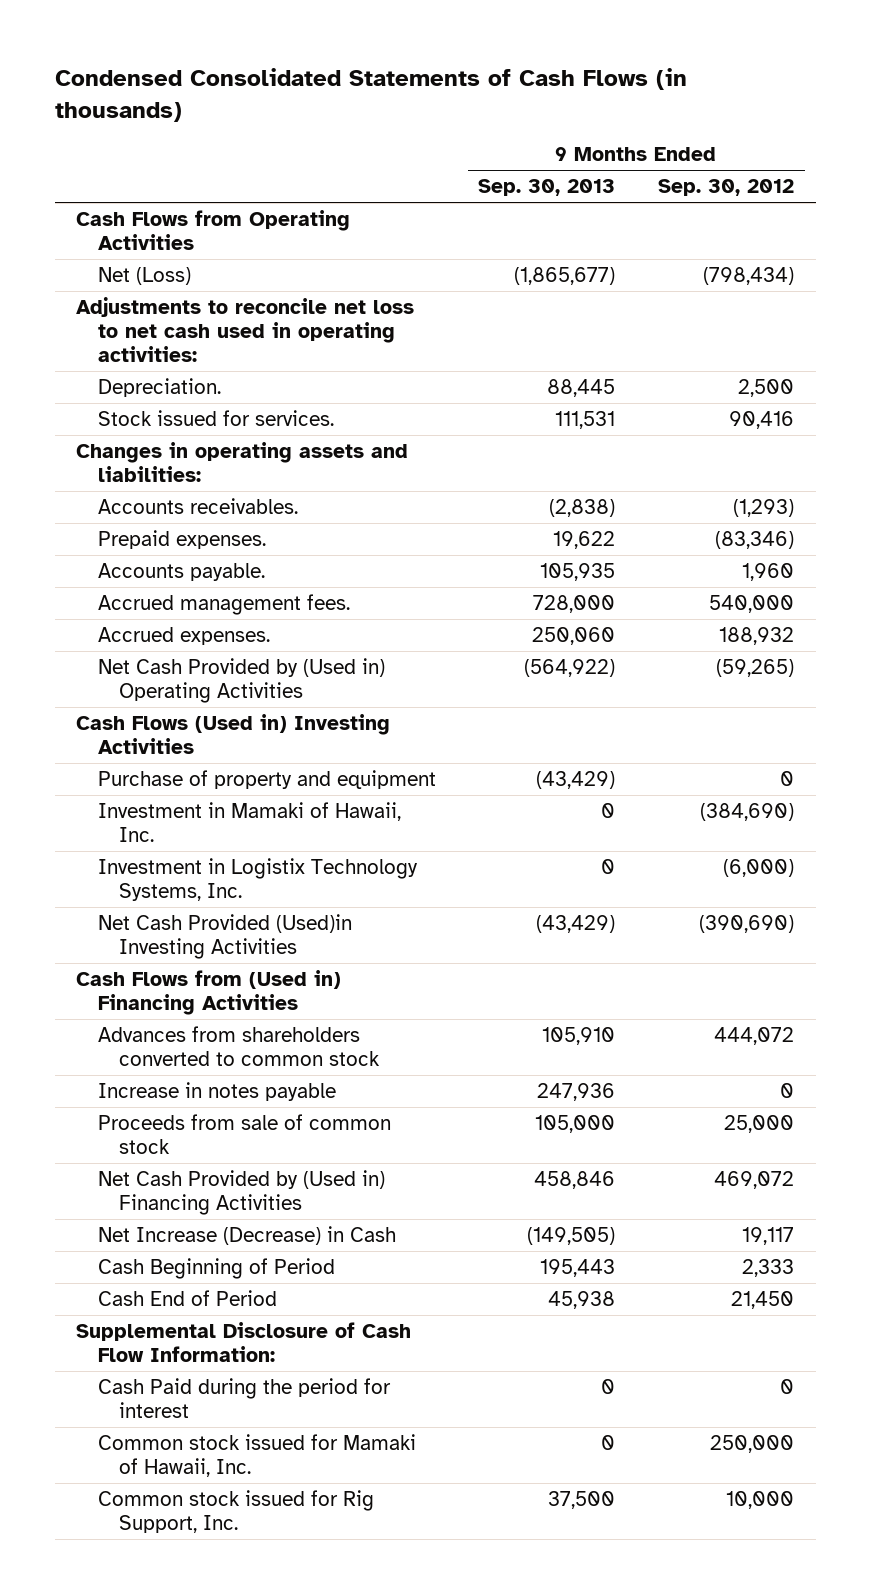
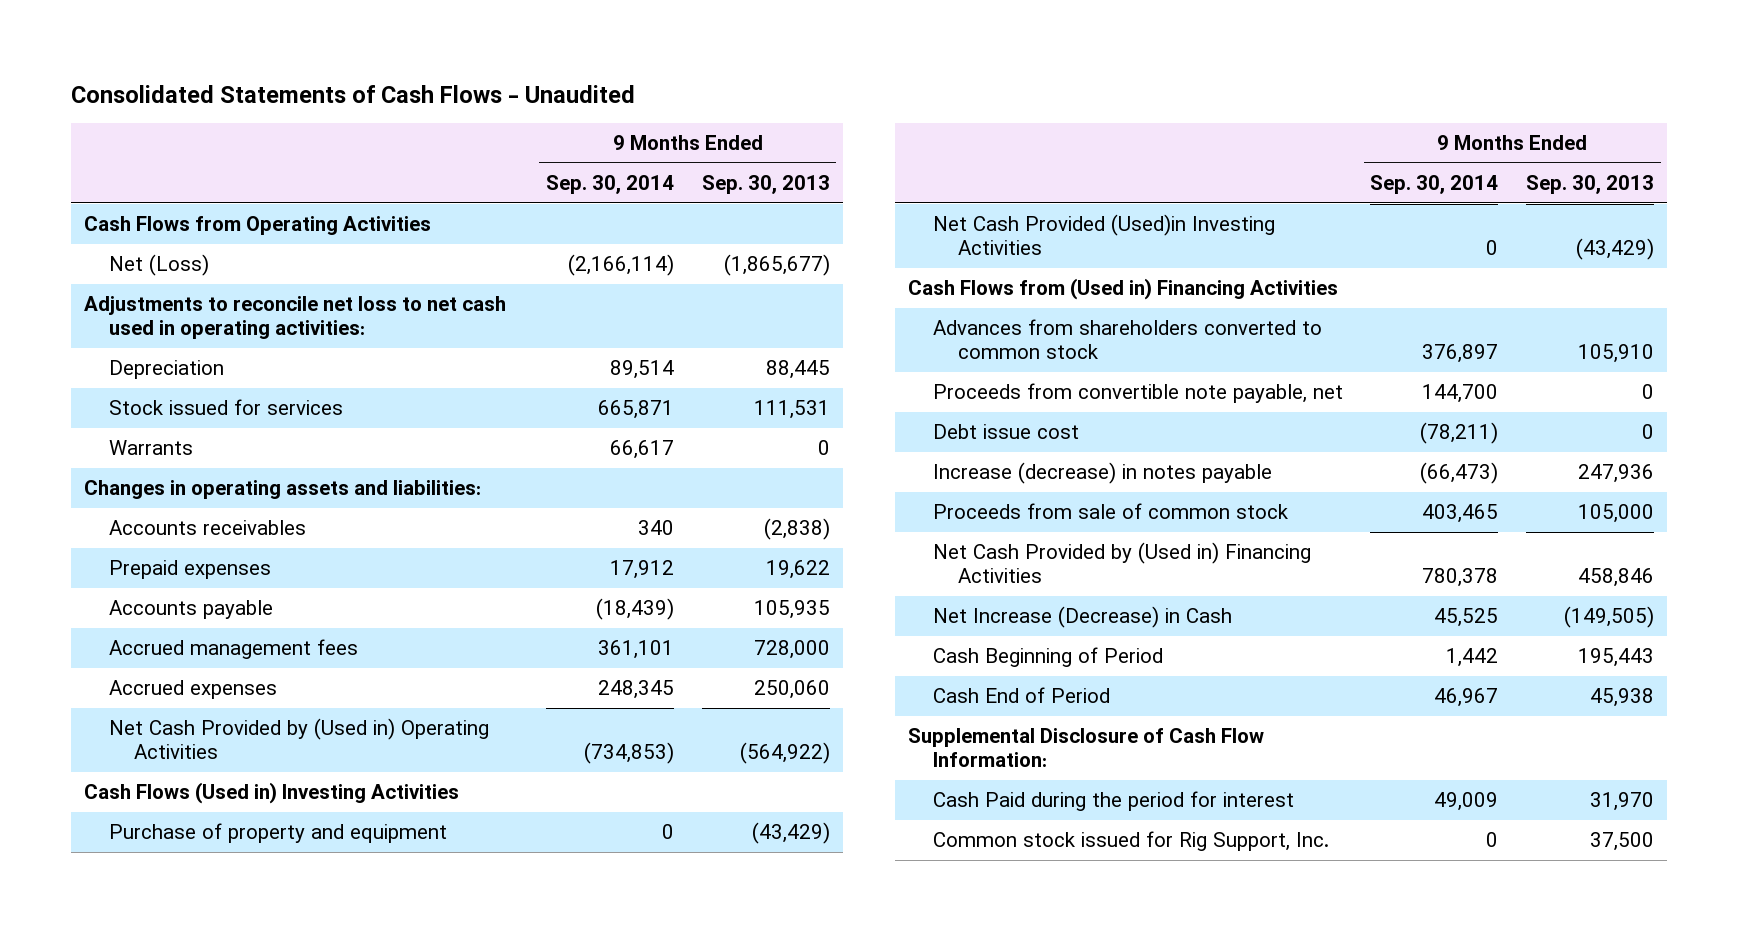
[54,68,687,122] Condensed Consolidated Statements of Cash Flows (in thousands) -> [70,84,635,103] Consolidated Statements of Cash Flows - Unaudited
[658,179,795,197] Sep. 30, 2012 -> none
none -> [546,175,675,195] Sep. 30, 2014
[97,377,221,397] Depreciation. -> [109,360,225,380] Depreciation
[97,409,334,426] Stock issued for services. -> [109,399,344,416] Stock issued for services
none -> [109,440,194,456] Warrants
[97,497,298,514] Accounts receivables. -> [109,520,307,536] Accounts receivables
[97,529,266,549] Prepaid expenses. -> [109,560,272,580] Prepaid expenses
[97,562,265,581] Accounts payable. -> [109,600,274,620] Accounts payable
[97,593,350,615] Accrued management fees. -> [109,639,359,660] Accrued management fees
[97,626,270,645] Accrued expenses. -> [109,680,278,700] Accrued expenses
[97,801,401,842] Investment in Mamaki of Hawaii, Inc. -> none
[97,857,418,901] Investment in Logistix Technology Systems, Inc. -> none
none -> [933,383,1344,404] Proceeds from convertible note payable, net
none -> [933,424,1080,440] Debt issue cost
[97,1081,336,1101] Increase in notes payable -> [933,462,1273,485] Increase (decrease) in notes payable
[97,1433,416,1477] Common stock issued for Mamaki of Hawaii, Inc. -> none
[601,1378,616,1394] 0 -> [1589,792,1654,812] 31,970

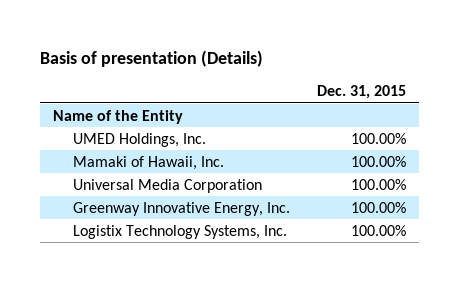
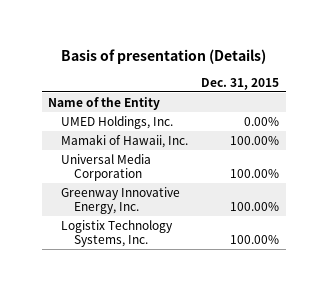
[350,132,406,144] 100.00% -> [244,116,280,126] 0.00%

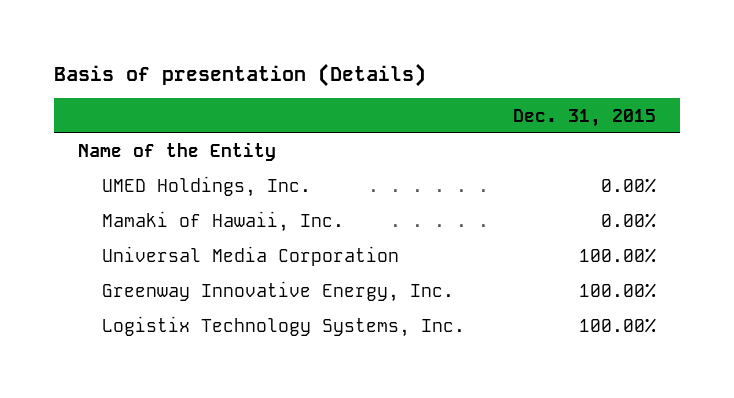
[230,135,280,145] 100.00% -> [600,213,656,229] 0.00%

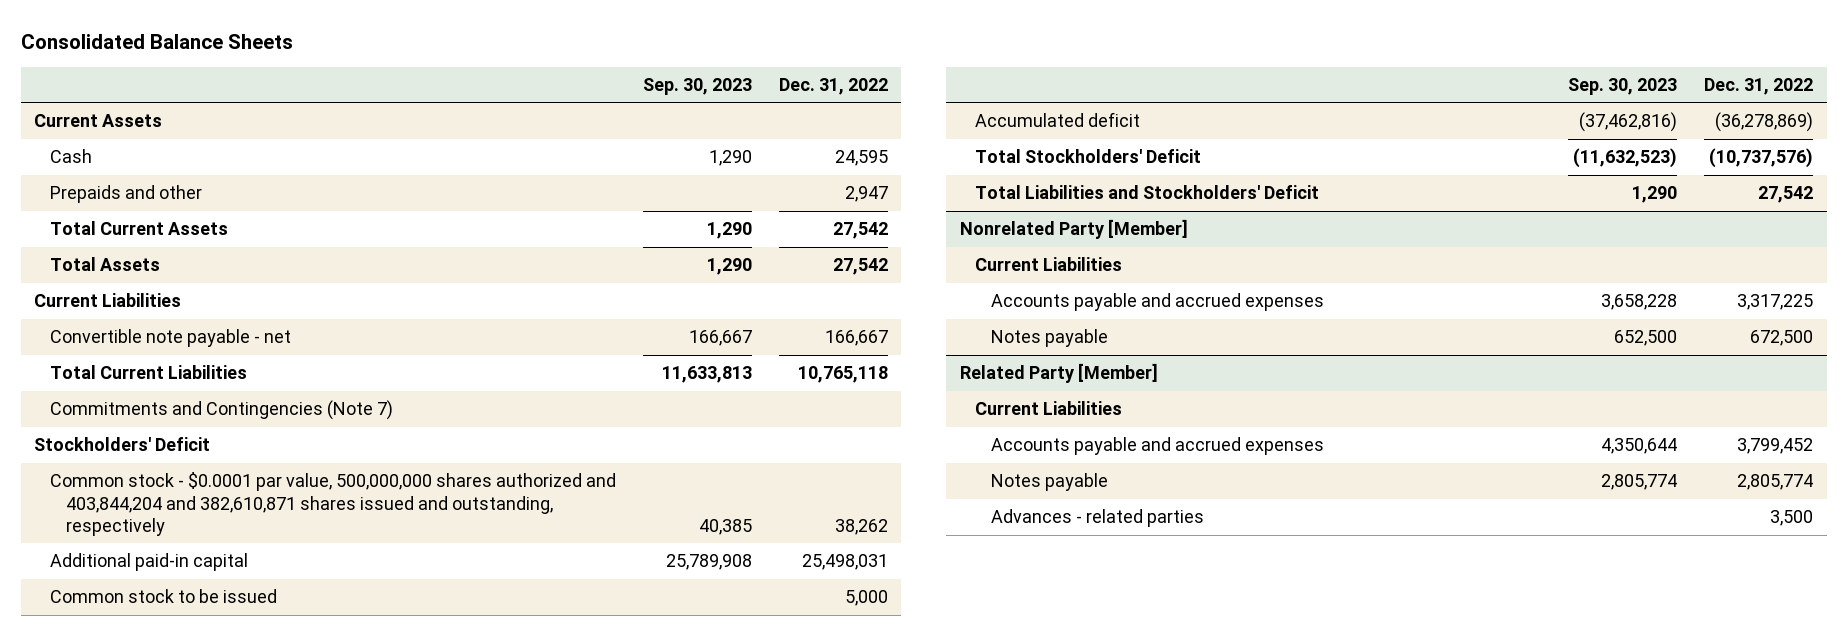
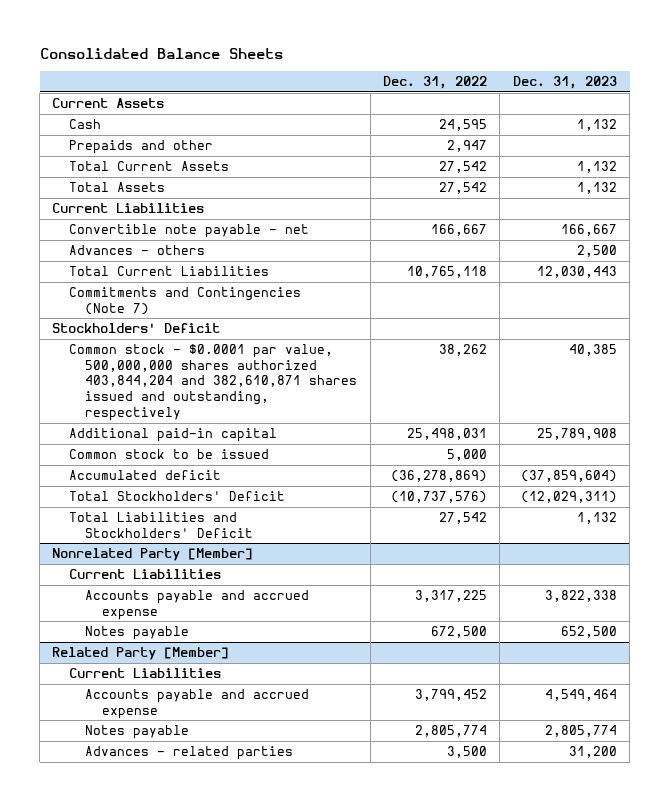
[642,77,752,95] Sep. 30, 2023 -> none
none -> [512,75,617,89] Dec. 31, 2023
none -> [68,245,205,256] Advances - others
[49,472,616,536] Common stock - $0.0001 par value, 500,000,000 shares authorized and 403,844,204 and 382,610,871 shares issued and outstanding, respectively -> [68,344,358,421] Common stock - $0.0001 par value, 500,000,000 shares authorized 403,844,204 and 382,610,871 shares issued and outstanding, respectively
[990,293,1324,312] Accounts payable and accrued expenses -> [85,590,310,620] Accounts payable and accrued expense
[990,437,1324,456] Accounts payable and accrued expenses -> [85,689,310,719] Accounts payable and accrued expense

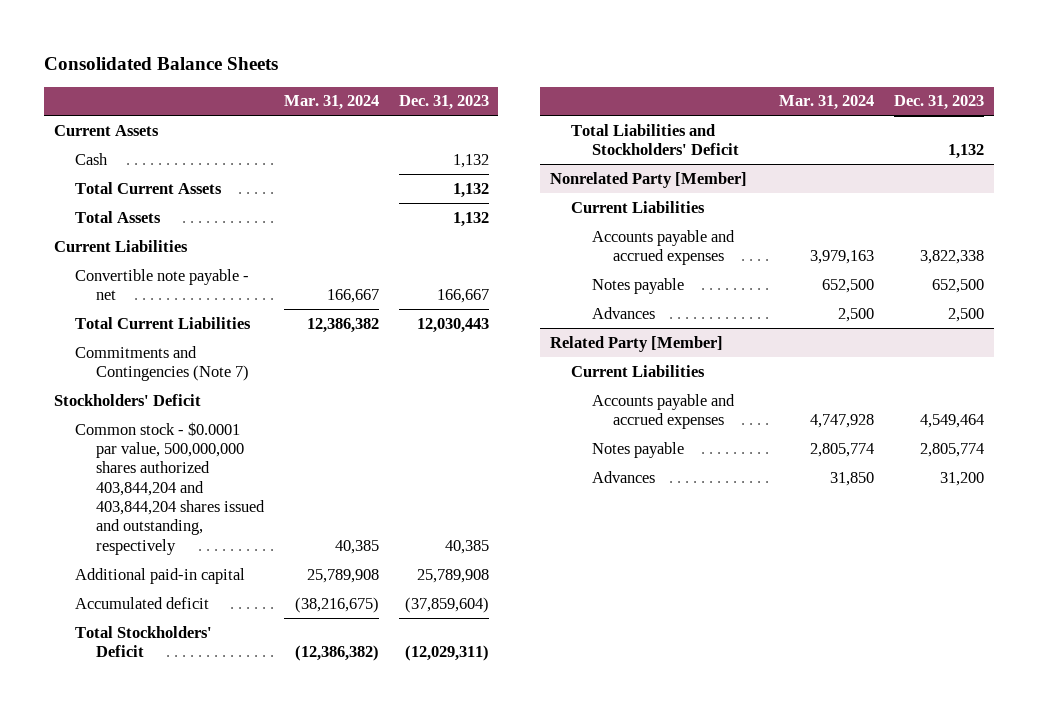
[383,75,488,89] Dec. 31, 2022 -> none
none -> [283,95,379,111] Mar. 31, 2024
[68,140,213,155] Prepaids and other -> none
[68,245,205,256] Advances - others -> none
[68,344,358,421] Common stock - $0.0001 par value, 500,000,000 shares authorized 403,844,204 and 382,610,871 shares issued and outstanding, respectively -> [75,421,266,555] Common stock - $0.0001 par value, 500,000,000 shares authorized 403,844,204 and 403,844,204 shares issued and outstanding, respectively
[68,449,269,460] Common stock to be issued -> none
[85,590,310,620] Accounts payable and accrued expense -> [591,229,735,266] Accounts payable and accrued expenses
none -> [591,306,655,319] Advances
[85,689,310,719] Accounts payable and accrued expense -> [591,393,735,430] Accounts payable and accrued expenses
[85,746,294,761] Advances - related parties -> [591,470,655,483] Advances

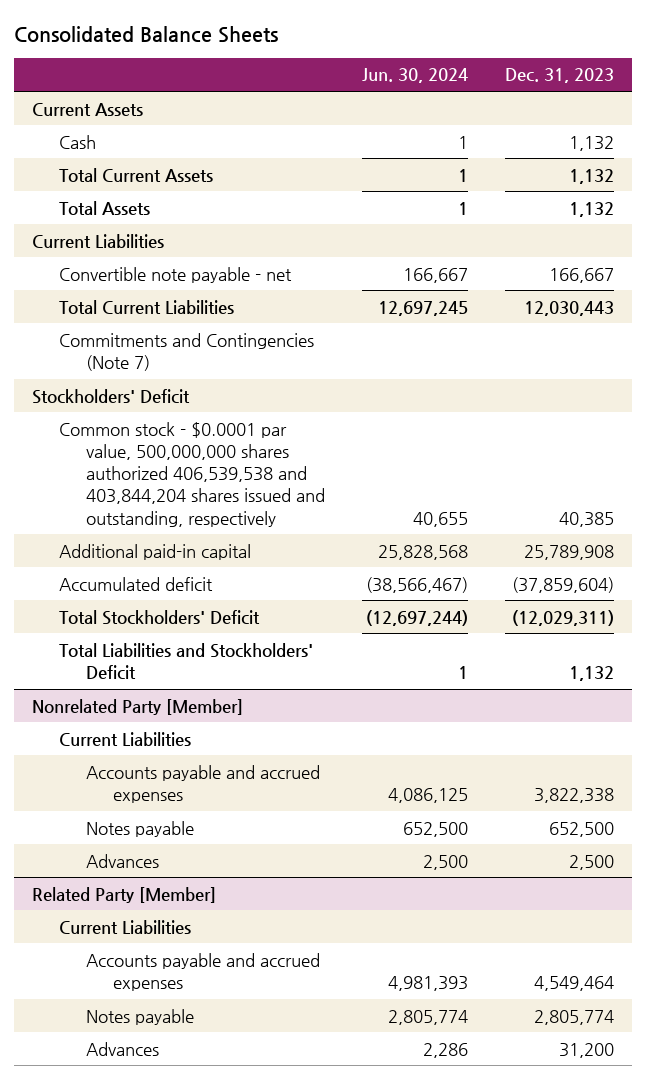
[283,95,379,111] Mar. 31, 2024 -> none
none -> [361,68,468,84] Jun. 30, 2024
[75,421,266,555] Common stock - $0.0001 par value, 500,000,000 shares authorized 403,844,204 and 403,844,204 shares issued and outstanding, respectively -> [59,421,326,527] Common stock - $0.0001 par value, 500,000,000 shares authorized 406,539,538 and 403,844,204 shares issued and outstanding, respectively

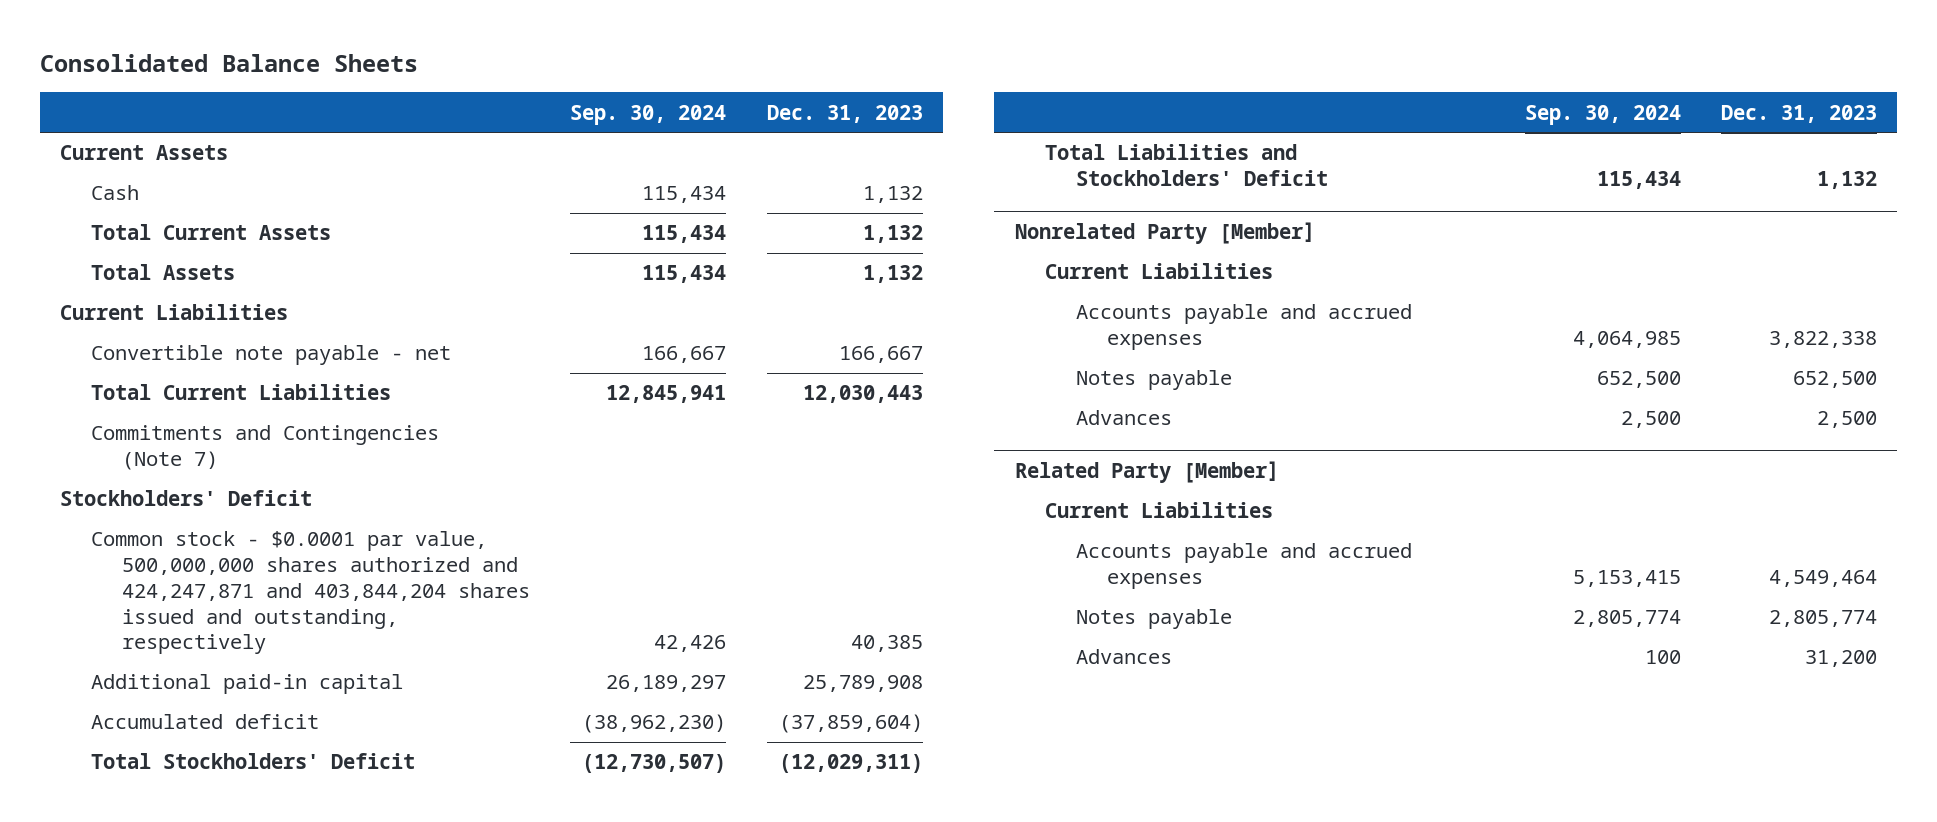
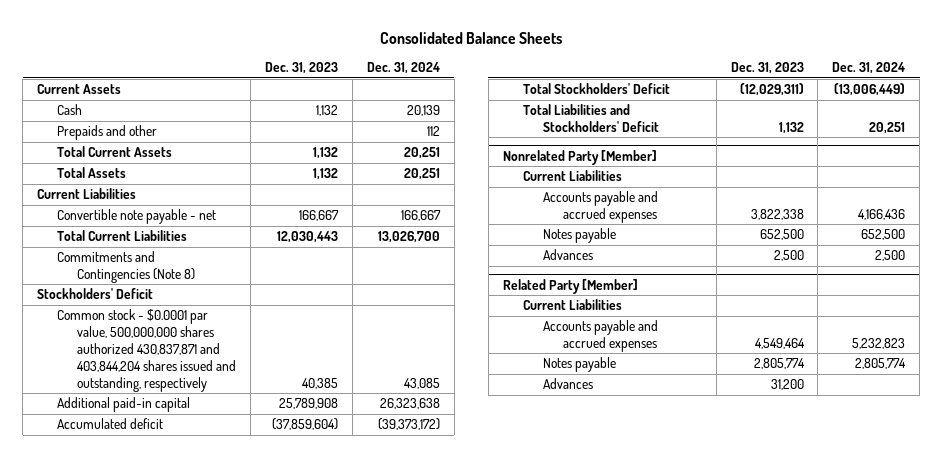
[570,104,727,125] Sep. 30, 2024 -> none
none -> [366,62,440,75] Dec. 31, 2024
none -> [57,125,158,141] Prepaids and other
[90,425,439,471] Commitments and Contingencies (Note 7) -> [57,251,196,284] Commitments and Contingencies (Note 8)
[90,531,530,655] Common stock - $0.0001 par value, 500,000,000 shares authorized and 424,247,871 and 403,844,204 shares issued and outstanding, respectively -> [57,309,237,393] Common stock - $0.0001 par value, 500,000,000 shares authorized 430,837,871 and 403,844,204 shares issued and outstanding, respectively

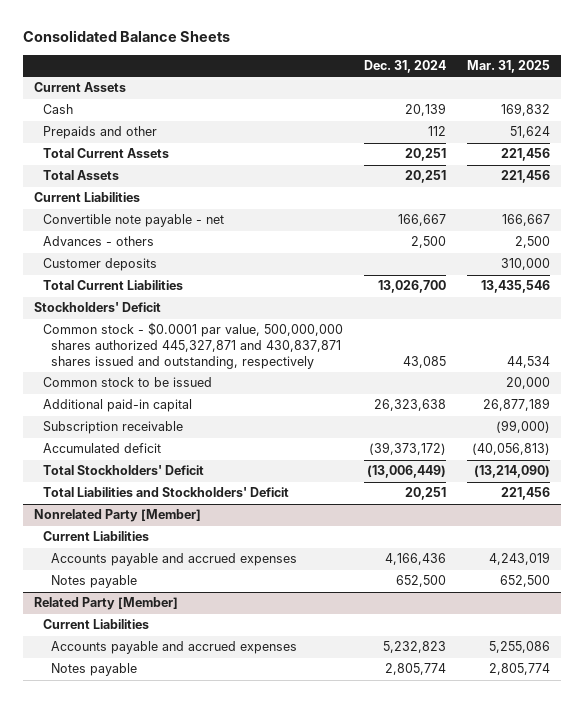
[265,62,339,75] Dec. 31, 2023 -> none
none -> [467,60,551,74] Mar. 31, 2025
none -> [42,236,154,247] Advances - others
none -> [42,258,157,272] Customer deposits
[57,251,196,284] Commitments and Contingencies (Note 8) -> none
[57,309,237,393] Common stock - $0.0001 par value, 500,000,000 shares authorized 430,837,871 and 403,844,204 shares issued and outstanding, respectively -> [42,322,343,369] Common stock - $0.0001 par value, 500,000,000 shares authorized 445,327,871 and 430,837,871 shares issued and outstanding, respectively
none -> [42,377,212,388] Common stock to be issued
none -> [42,421,183,435] Subscription receivable
[542,249,593,261] Advances -> none
[542,378,593,390] Advances -> none

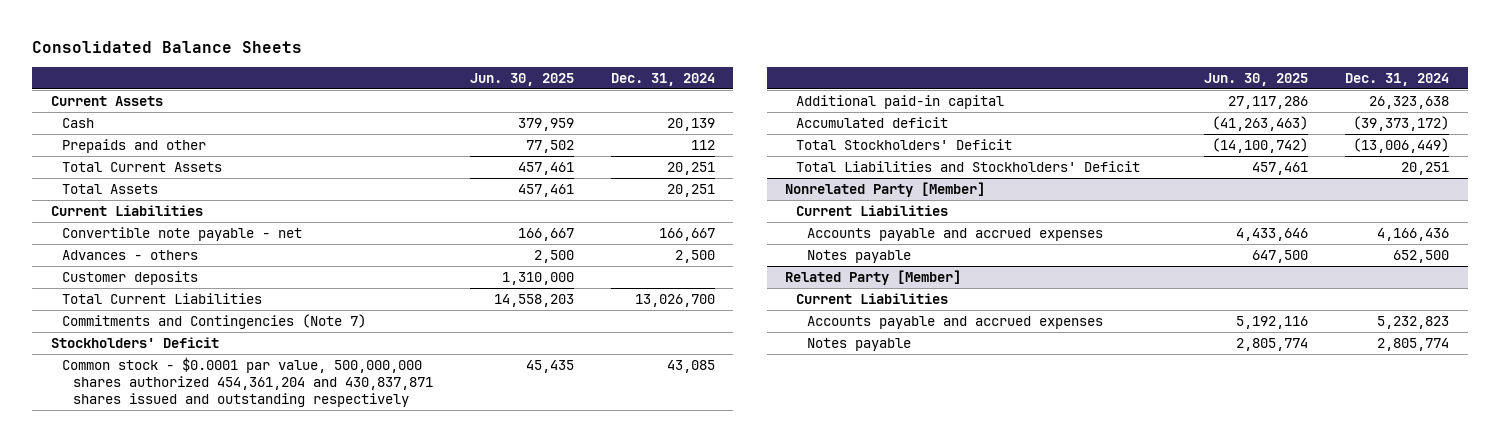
[467,60,551,74] Mar. 31, 2025 -> none
none -> [469,72,574,86] Jun. 30, 2025
none -> [61,313,366,329] Commitments and Contingencies (Note 7)
[42,377,212,388] Common stock to be issued -> none
[42,322,343,369] Common stock - $0.0001 par value, 500,000,000 shares authorized 445,327,871 and 430,837,871 shares issued and outstanding, respectively -> [61,356,433,408] Common stock - $0.0001 par value, 500,000,000 shares authorized 454,361,204 and 430,837,871 shares issued and outstanding respectively
[42,421,183,435] Subscription receivable -> none

